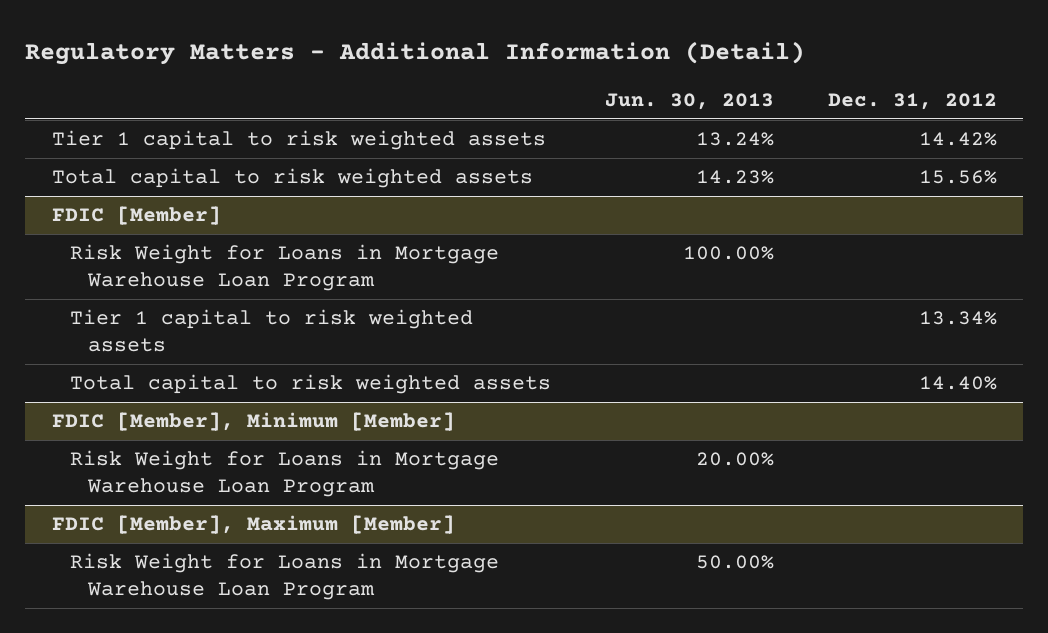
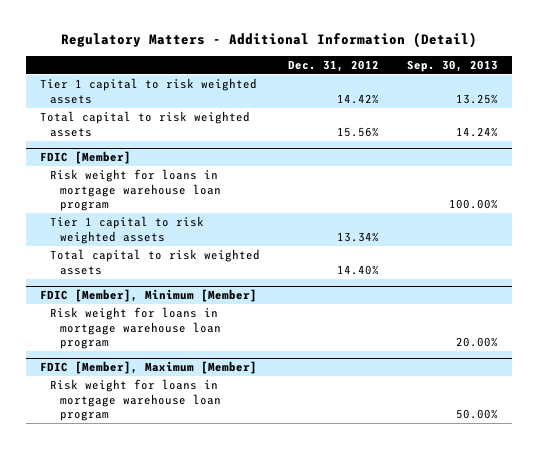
[604,92,774,110] Jun. 30, 2013 -> none
none -> [406,59,498,72] Sep. 30, 2013
[70,244,500,292] Risk Weight for Loans in Mortgage Warehouse Loan Program -> [49,169,221,212] Risk weight for loans in mortgage warehouse loan program
[70,450,500,498] Risk Weight for Loans in Mortgage Warehouse Loan Program -> [49,307,221,350] Risk weight for loans in mortgage warehouse loan program
[70,553,500,601] Risk Weight for Loans in Mortgage Warehouse Loan Program -> [49,379,221,422] Risk weight for loans in mortgage warehouse loan program

